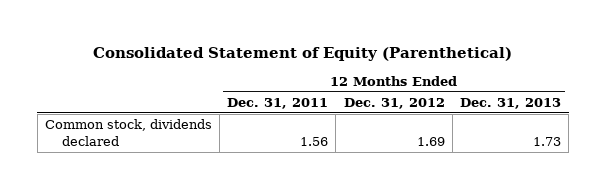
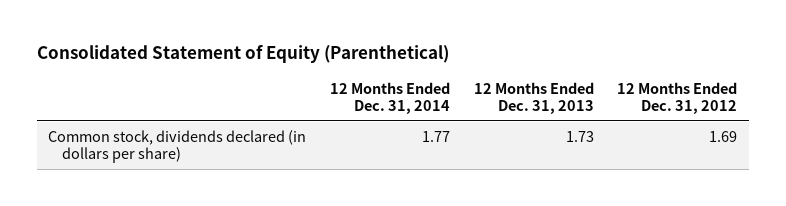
[227,97,329,109] Dec. 31, 2011 -> none
none -> [330,81,451,115] 12 Months Ended Dec. 31, 2014
[44,119,212,147] Common stock, dividends declared -> [48,129,307,164] Common stock, dividends declared (in dollars per share)

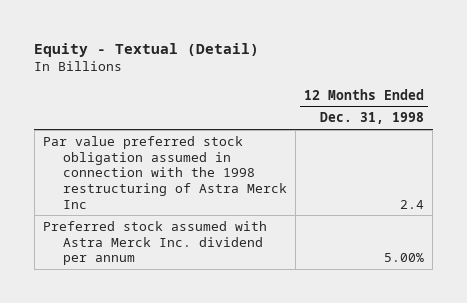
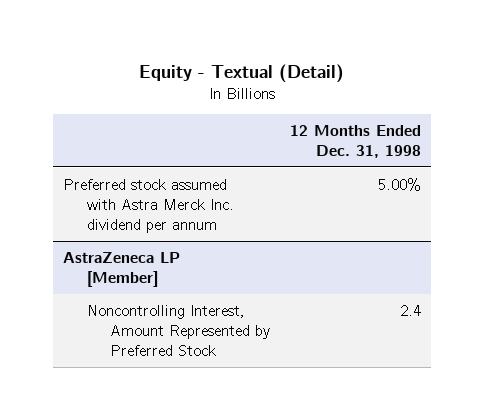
[42,135,287,209] Par value preferred stock obligation assumed in connection with the 1998 restructuring of Astra Merck Inc -> none
none -> [62,251,180,287] AstraZeneca LP [Member]
none -> [86,304,271,356] Noncontrolling Interest, Amount Represented by Preferred Stock

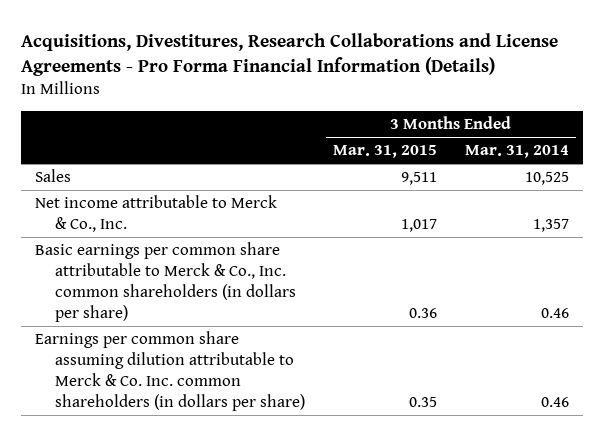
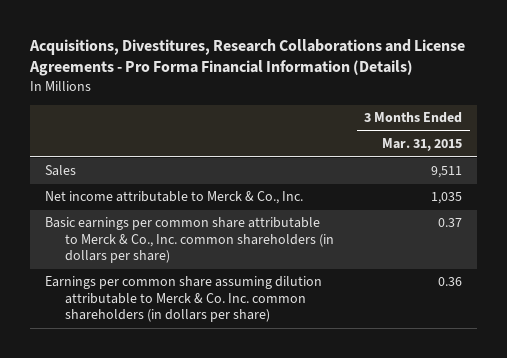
[465,145,570,159] Mar. 31, 2014 -> none
[401,219,438,233] 1,017 -> [431,192,463,205] 1,035
[409,307,438,318] 0.36 -> [438,218,463,228] 0.37
[409,396,438,407] 0.35 -> [438,277,463,287] 0.36

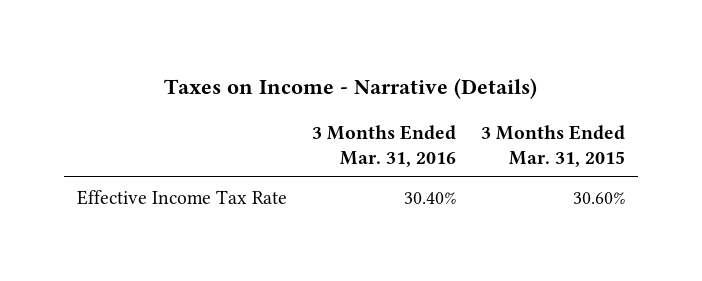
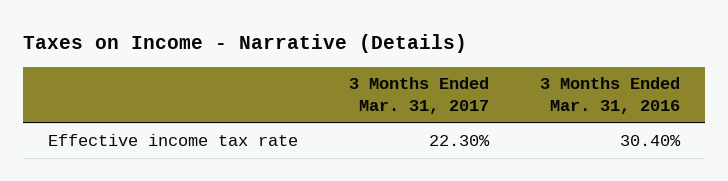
[481,125,626,167] 3 Months Ended Mar. 31, 2015 -> none
none -> [349,77,490,114] 3 Months Ended Mar. 31, 2017
[76,189,287,205] Effective Income Tax Rate -> [48,133,299,146] Effective income tax rate

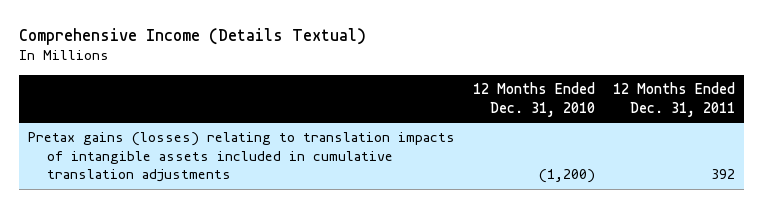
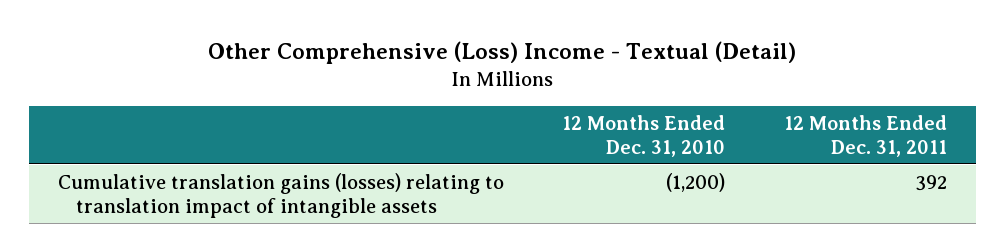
[19,28,367,46] Comprehensive Income (Details Textual) -> [208,41,797,65] Other Comprehensive (Loss) Income - Textual (Detail)
[27,132,455,183] Pretax gains (losses) relating to translation impacts of intangible assets included in cumulative translation adjustments -> [57,172,504,218] Cumulative translation gains (losses) relating to translation impact of intangible assets

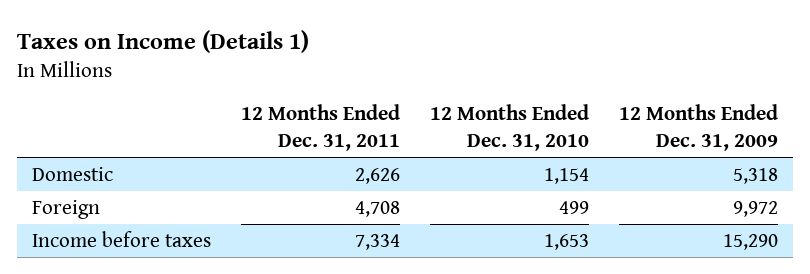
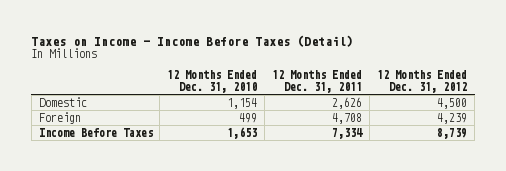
[16,29,309,53] Taxes on Income (Details 1) -> [31,34,354,47] Taxes on Income - Income Before Taxes (Detail)
[619,104,779,152] 12 Months Ended Dec. 31, 2009 -> none
none -> [377,70,468,94] 12 Months Ended Dec. 31, 2012
[31,231,211,248] Income before taxes -> [38,127,153,137] Income Before Taxes

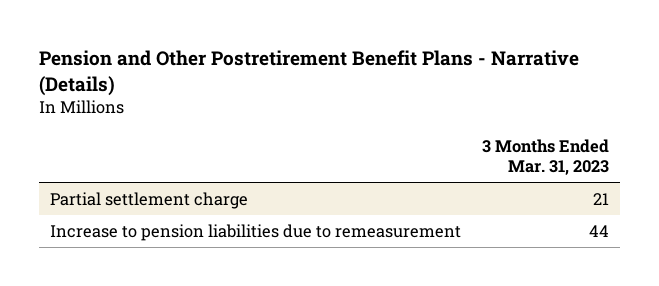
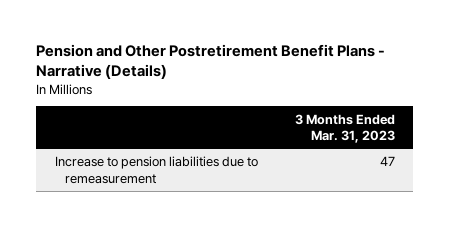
[49,191,248,209] Partial settlement charge -> none
[589,224,610,237] 44 -> [379,156,395,167] 47

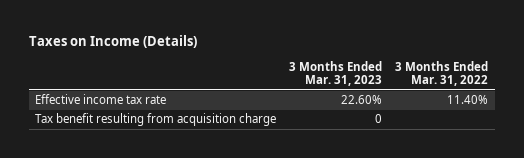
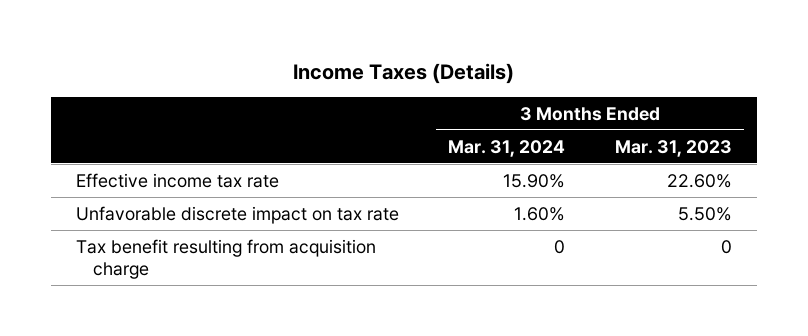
[28,35,197,49] Taxes on Income (Details) -> [292,62,514,84] Income Taxes (Details)
[395,60,489,87] 3 Months Ended Mar. 31, 2022 -> none
none -> [448,139,566,157] Mar. 31, 2024
none -> [75,205,399,224] Unfavorable discrete impact on tax rate

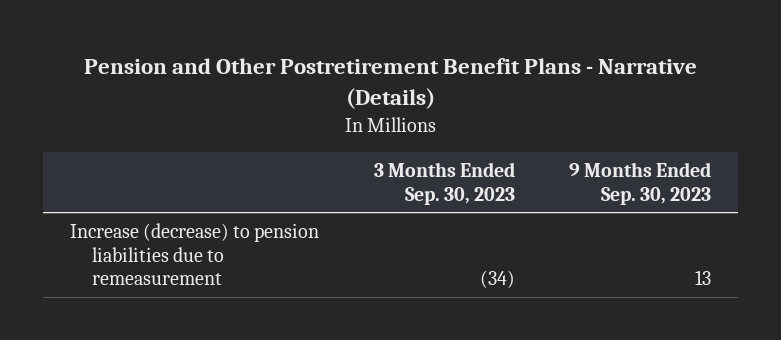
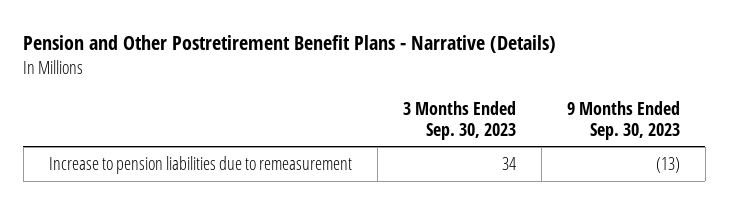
[70,222,320,286] Increase (decrease) to pension liabilities due to remeasurement -> [48,156,352,175] Increase to pension liabilities due to remeasurement
[479,270,515,289] (34) -> [501,157,516,171] 34
[694,270,711,286] 13 -> [655,157,680,174] (13)

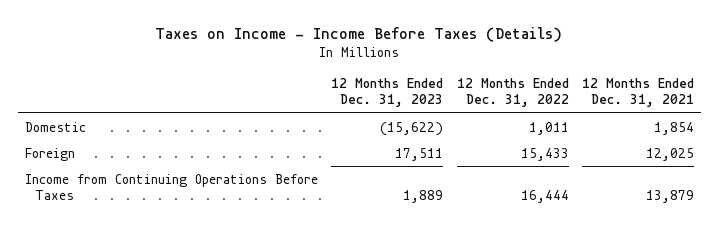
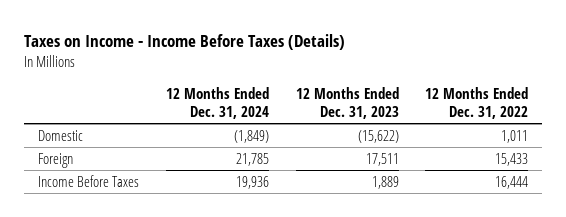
[581,77,694,108] 12 Months Ended Dec. 31, 2021 -> none
none -> [165,86,269,119] 12 Months Ended Dec. 31, 2024
[24,173,318,201] Income from Continuing Operations Before Taxes -> [37,174,139,187] Income Before Taxes

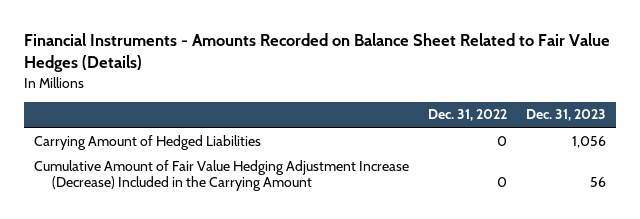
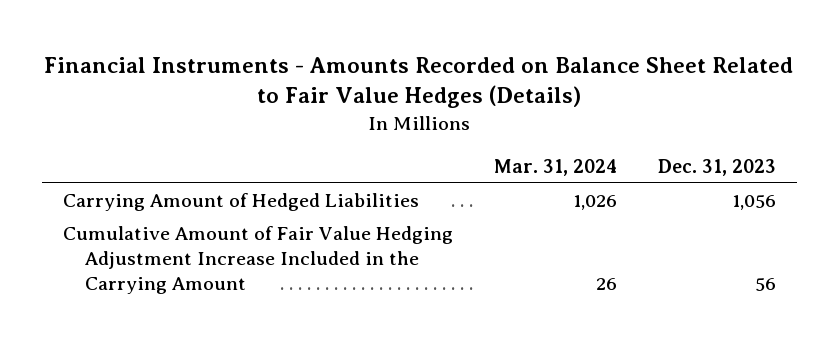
[427,109,507,122] Dec. 31, 2022 -> none
none -> [493,159,617,177] Mar. 31, 2024
[33,159,409,191] Cumulative Amount of Fair Value Hedging Adjustment Increase (Decrease) Included in the Carrying Amount -> [62,226,453,295] Cumulative Amount of Fair Value Hedging Adjustment Increase Included in the Carrying Amount

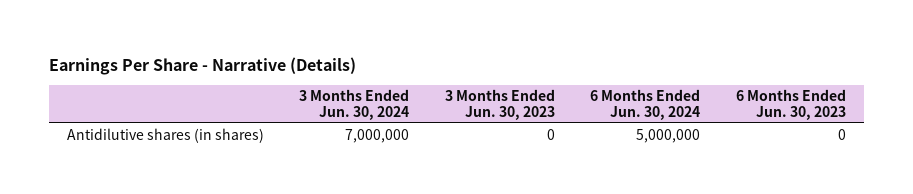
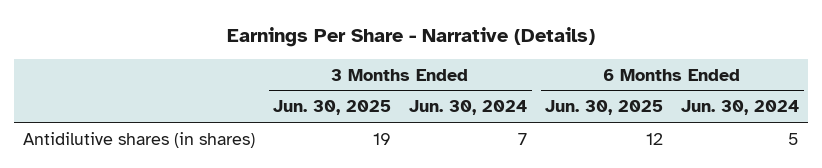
[444,88,555,121] 3 Months Ended Jun. 30, 2023 -> none
[735,88,846,121] 6 Months Ended Jun. 30, 2023 -> none
none -> [273,100,392,116] Jun. 30, 2025
none -> [545,100,664,116] Jun. 30, 2025
[345,128,410,143] 7,000,000 -> [518,132,528,145] 7
[636,128,701,143] 5,000,000 -> [788,132,800,145] 5

